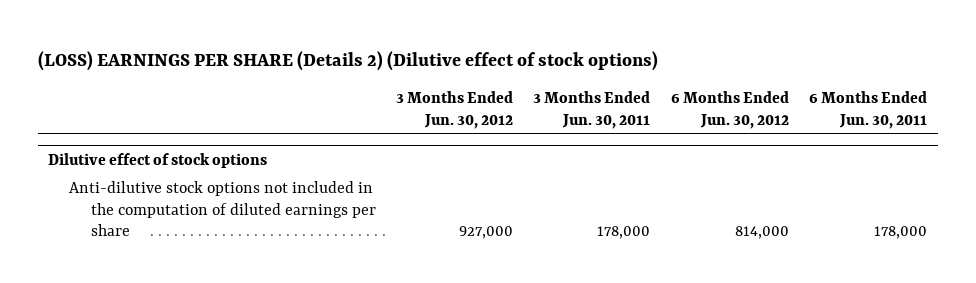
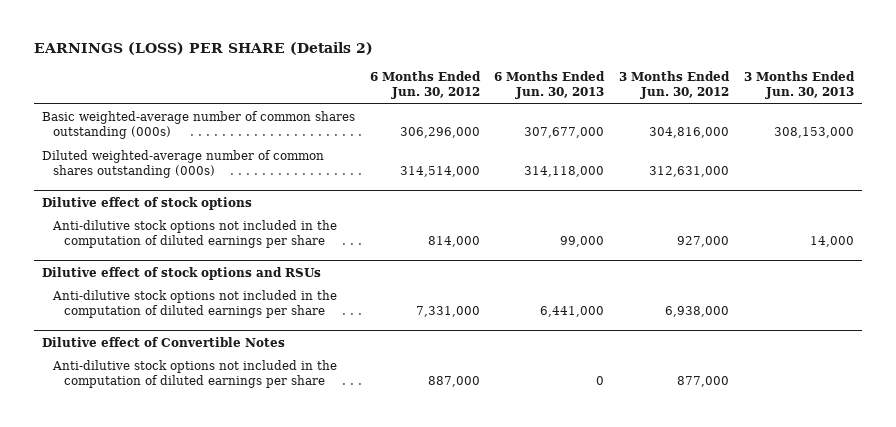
[38,51,659,72] (LOSS) EARNINGS PER SHARE (Details 2) (Dilutive effect of stock options) -> [34,41,374,55] EARNINGS (LOSS) PER SHARE (Details 2)
[533,91,651,129] 3 Months Ended Jun. 30, 2011 -> none
[809,91,928,129] 6 Months Ended Jun. 30, 2011 -> none
none -> [494,70,606,100] 6 Months Ended Jun. 30, 2013
none -> [744,70,856,100] 3 Months Ended Jun. 30, 2013
none -> [41,111,355,140] Basic weighted-average number of common shares outstanding (000s)
none -> [41,150,324,179] Diluted weighted-average number of common shares outstanding (000s)
none -> [41,266,321,280] Dilutive effect of stock options and RSUs
none -> [52,290,338,319] Anti-dilutive stock options not included in the computation of diluted earnings per share
none -> [41,336,285,347] Dilutive effect of Convertible Notes
none -> [52,360,338,389] Anti-dilutive stock options not included in the computation of diluted earnings per share

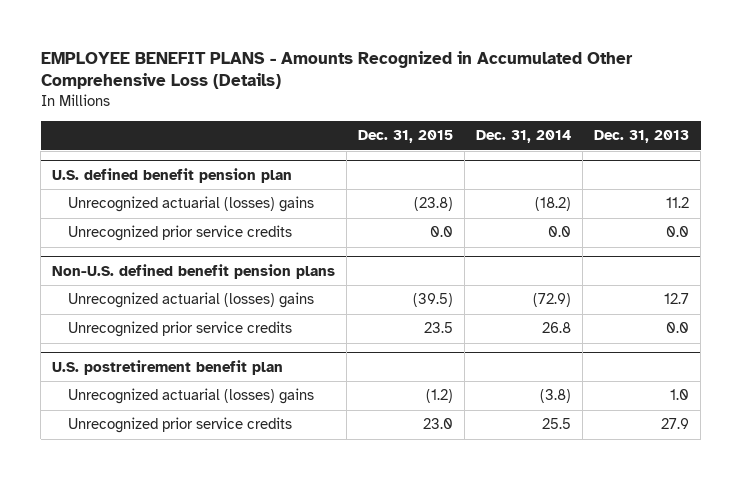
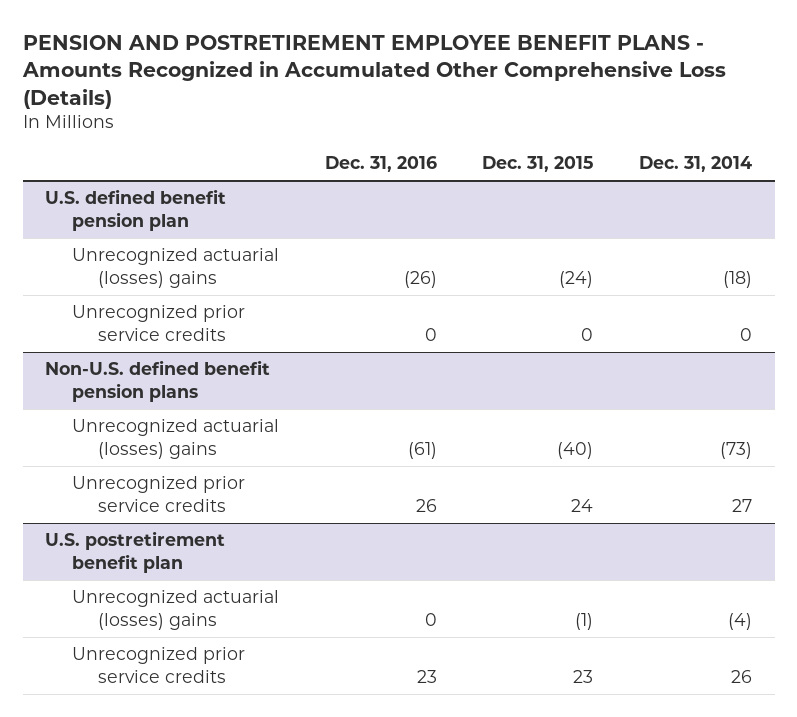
[40,50,633,90] EMPLOYEE BENEFIT PLANS - Amounts Recognized in Accumulated Other Comprehensive Loss (Details) -> [21,34,726,109] PENSION AND POSTRETIREMENT EMPLOYEE BENEFIT PLANS - Amounts Recognized in Accumulated Other Comprehensive Loss (Details)
[594,130,690,144] Dec. 31, 2013 -> none
none -> [324,156,437,173] Dec. 31, 2016
[414,197,454,212] (23.8) -> [559,270,594,288] (24)
[535,197,572,212] (18.2) -> [723,270,753,288] (18)
[430,226,454,238] 0.0 -> [581,327,594,341] 0
[548,226,572,238] 0.0 -> [740,327,753,341] 0
[413,293,454,308] (39.5) -> [557,441,594,459] (40)
[533,293,572,308] (72.9) -> [720,441,753,459] (73)
[424,322,454,334] 23.5 -> [571,498,594,512] 24
[542,322,572,334] 26.8 -> [732,498,753,512] 27
[426,389,454,404] (1.2) -> [575,612,594,630] (1)
[540,389,572,404] (3.8) -> [728,612,753,630] (4)
[423,418,454,430] 23.0 -> [573,669,594,683] 23
[542,418,572,430] 25.5 -> [731,669,753,683] 26

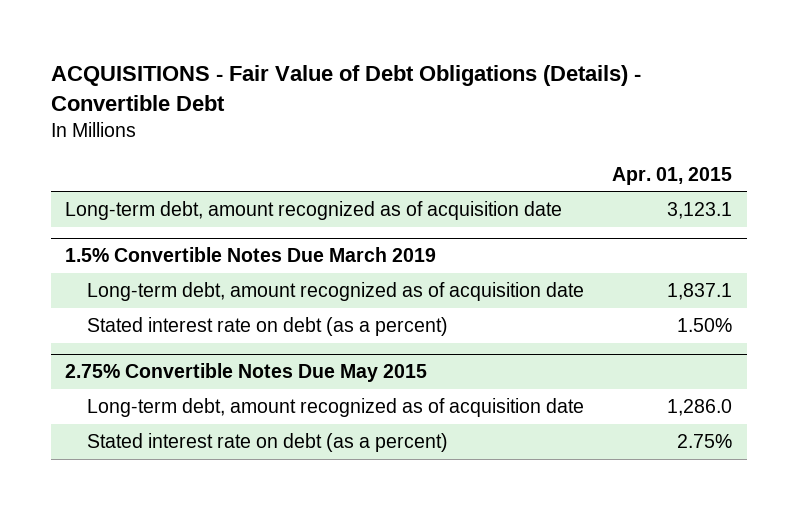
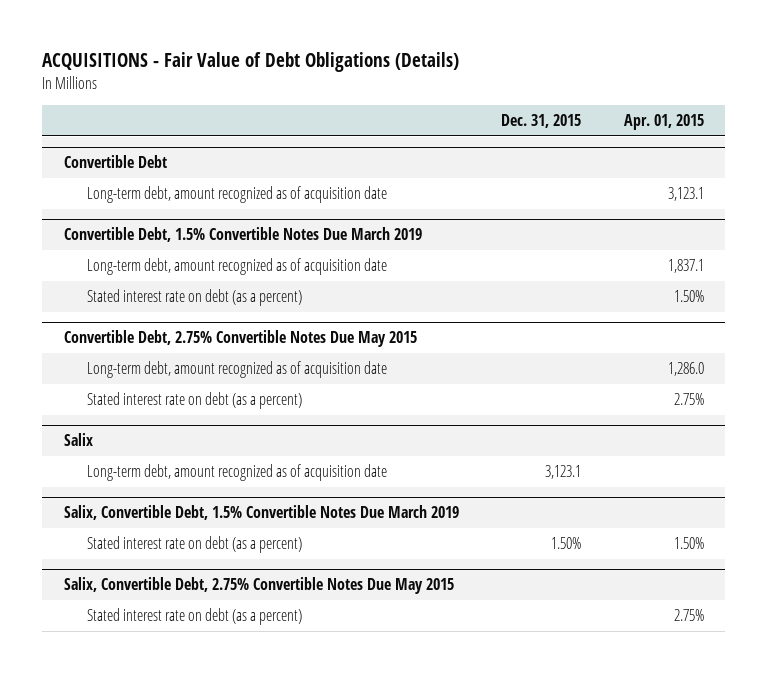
[51,65,642,112] ACQUISITIONS - Fair Value of Debt Obligations (Details) - Convertible Debt -> [42,52,460,73] ACQUISITIONS - Fair Value of Debt Obligations (Details)
none -> [501,113,582,128] Dec. 31, 2015
none -> [63,155,167,169] Convertible Debt
[65,247,437,263] 1.5% Convertible Notes Due March 2019 -> [63,227,422,243] Convertible Debt, 1.5% Convertible Notes Due March 2019
[65,363,428,383] 2.75% Convertible Notes Due May 2015 -> [63,330,417,348] Convertible Debt, 2.75% Convertible Notes Due May 2015
none -> [63,433,93,447] Salix
none -> [86,464,387,482] Long-term debt, amount recognized as of acquisition date
none -> [63,505,459,521] Salix, Convertible Debt, 1.5% Convertible Notes Due March 2019
none -> [86,536,302,554] Stated interest rate on debt (as a percent)
none -> [63,577,454,595] Salix, Convertible Debt, 2.75% Convertible Notes Due May 2015
none -> [86,608,302,626] Stated interest rate on debt (as a percent)

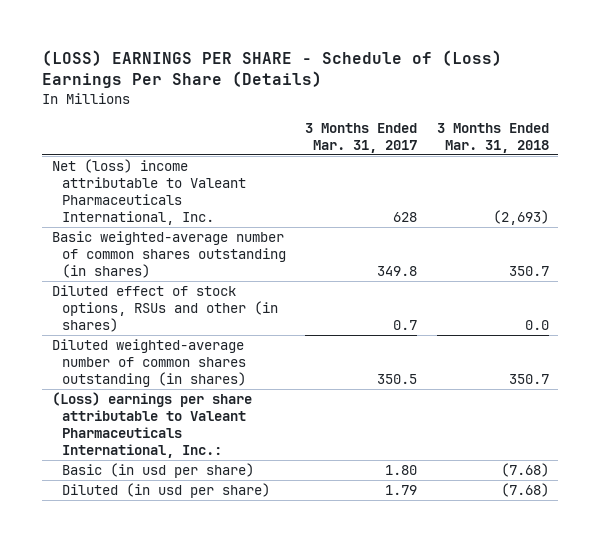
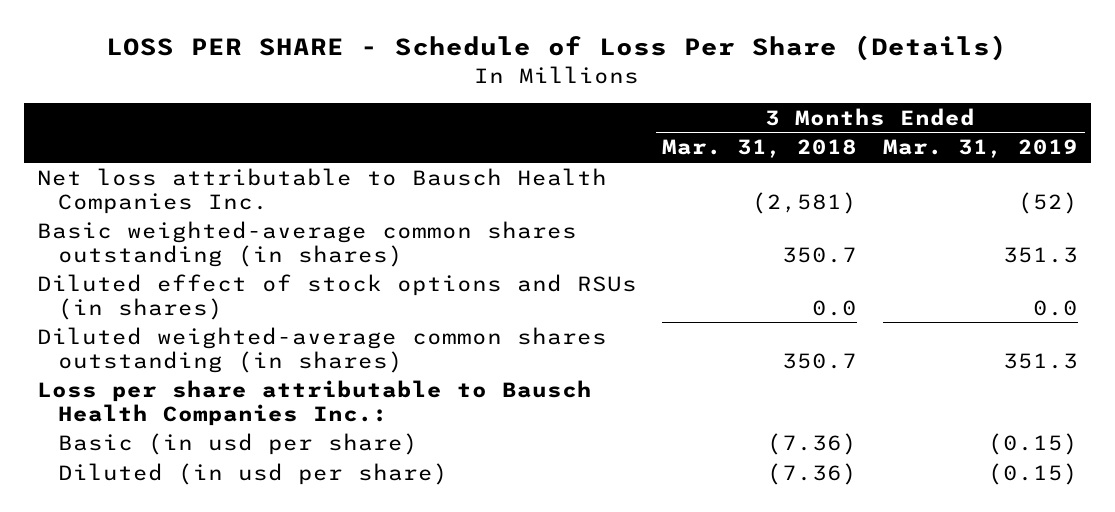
[41,49,502,89] (LOSS) EARNINGS PER SHARE - Schedule of (Loss) Earnings Per Share (Details) -> [106,35,1008,62] LOSS PER SHARE - Schedule of Loss Per Share (Details)
[305,122,418,153] 3 Months Ended Mar. 31, 2017 -> none
none -> [883,139,1079,159] Mar. 31, 2019
[51,159,247,225] Net (loss) income attributable to Valeant Pharmaceuticals International, Inc. -> [36,167,607,214] Net loss attributable to Bausch Health Companies Inc.
[492,209,549,225] (2,693) -> [752,191,858,214] (2,581)
[51,231,287,278] Basic weighted-average number of common shares outstanding (in shares) -> [36,220,577,267] Basic weighted-average common shares outstanding (in shares)
[51,285,279,332] Diluted effect of stock options, RSUs and other (in shares) -> [36,273,637,320] Diluted effect of stock options and RSUs (in shares)
[51,339,247,387] Diluted weighted-average number of common shares outstanding (in shares) -> [36,326,607,373] Diluted weighted-average common shares outstanding (in shares)
[51,392,252,458] (Loss) earnings per share attributable to Valeant Pharmaceuticals International, Inc.: -> [36,379,592,426] Loss per share attributable to Bausch Health Companies Inc.:
[500,463,549,478] (7.68) -> [767,432,858,455] (7.36)
[500,483,549,498] (7.68) -> [767,462,858,485] (7.36)

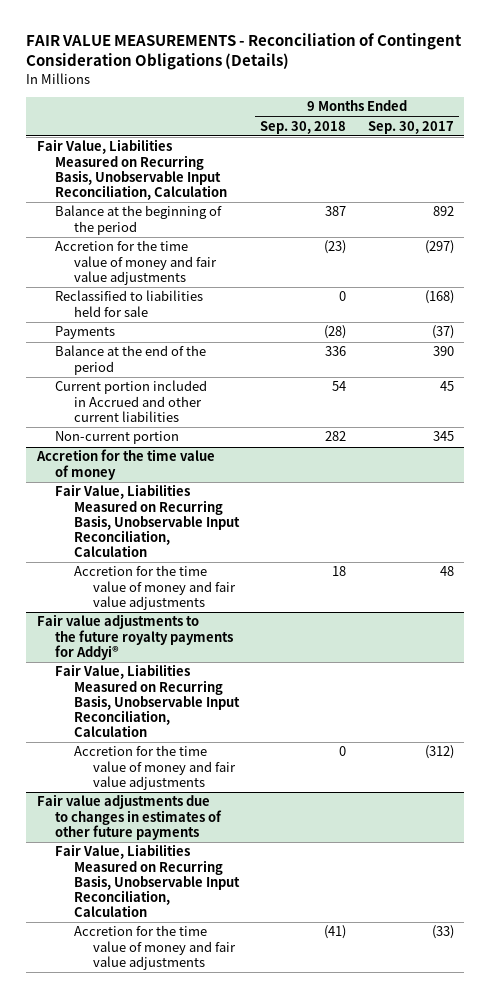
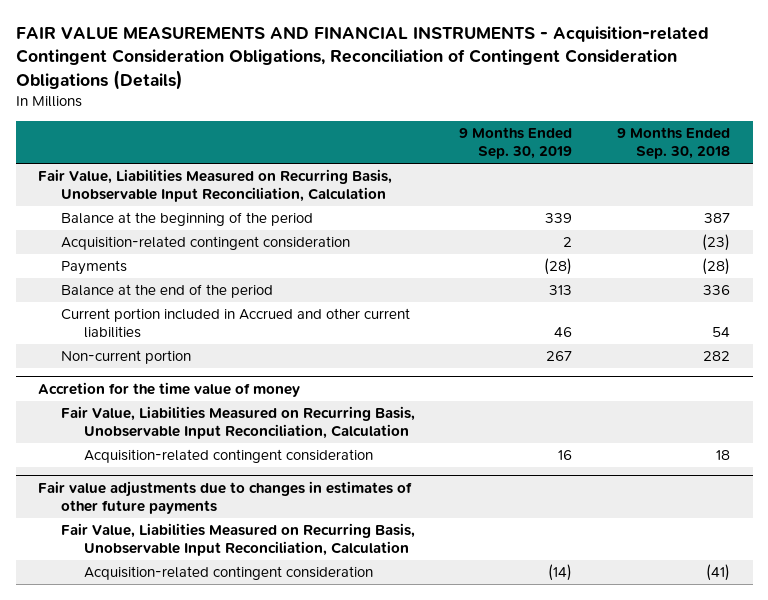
[25,33,462,71] FAIR VALUE MEASUREMENTS - Reconciliation of Contingent Consideration Obligations (Details) -> [15,26,709,90] FAIR VALUE MEASUREMENTS AND FINANCIAL INSTRUMENTS - Acquisition-related Contingent Consideration Obligations, Reconciliation of Contingent Consideration Obligations (Details)
[367,120,454,134] Sep. 30, 2017 -> none
none -> [459,127,573,160] 9 Months Ended Sep. 30, 2019
[55,240,217,285] Accretion for the time value of money and fair value adjustments -> none
[55,290,204,317] Reclassified to liabilities held for sale -> none
none -> [60,236,350,251] Acquisition-related contingent consideration
[73,565,236,610] Accretion for the time value of money and fair value adjustments -> none
[36,614,234,660] Fair value adjustments to the future royalty payments for Addyi® -> none
[55,664,240,737] Fair Value, Liabilities Measured on Recurring Basis, Unobservable Input Reconciliation, Calculation -> none
[73,745,236,790] Accretion for the time value of money and fair value adjustments -> none
none -> [83,449,373,464] Acquisition-related contingent consideration
[73,925,236,970] Accretion for the time value of money and fair value adjustments -> none
none -> [83,566,373,581] Acquisition-related contingent consideration

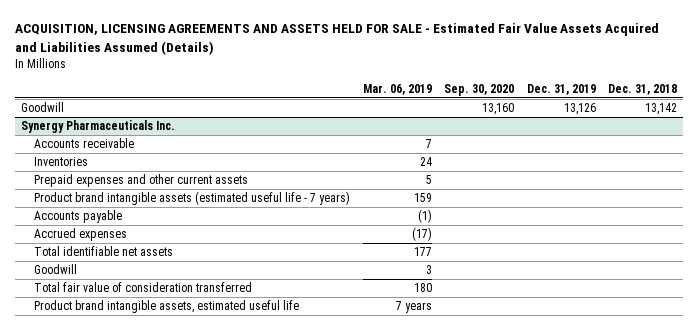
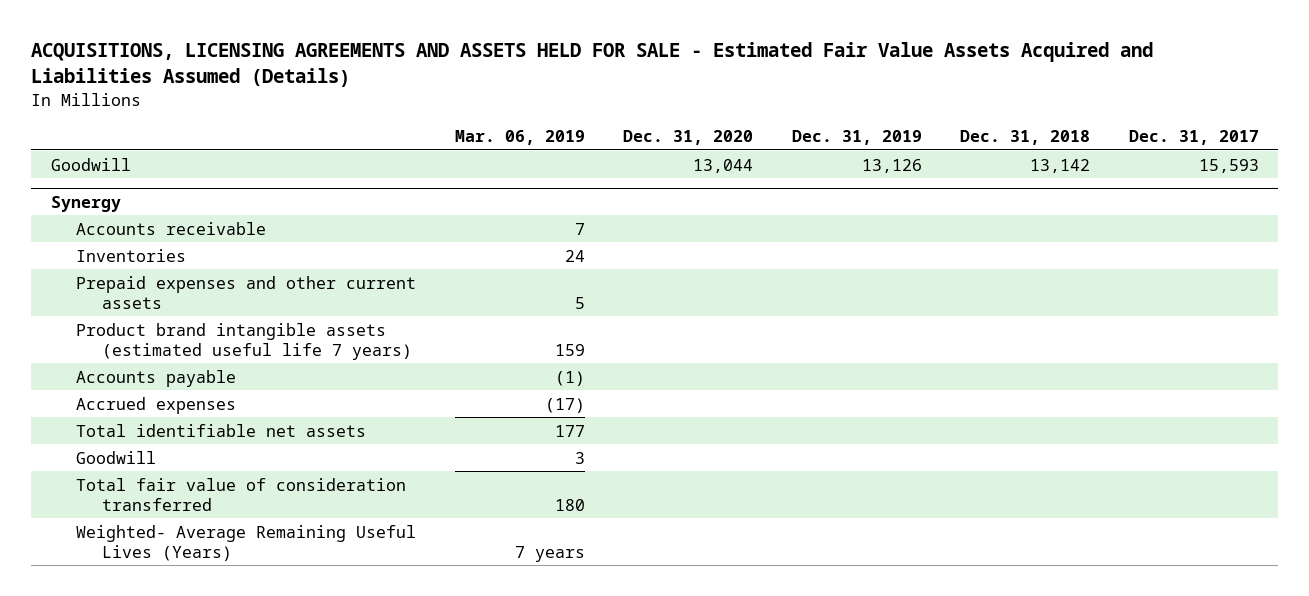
[14,23,659,55] ACQUISITION, LICENSING AGREEMENTS AND ASSETS HELD FOR SALE - Estimated Fair Value Assets Acquired and Liabilities Assumed (Details) -> [31,42,1154,88] ACQUISITIONS, LICENSING AGREEMENTS AND ASSETS HELD FOR SALE - Estimated Fair Value Assets Acquired and Liabilities Assumed (Details)
[444,83,515,96] Sep. 30, 2020 -> none
none -> [623,130,754,146] Dec. 31, 2020
none -> [1128,130,1259,146] Dec. 31, 2017
[21,120,176,134] Synergy Pharmaceuticals Inc. -> [50,195,121,212] Synergy
[33,191,350,206] Product brand intangible assets (estimated useful life - 7 years) -> [76,322,413,360] Product brand intangible assets (estimated useful life 7 years)
[33,300,299,314] Product brand intangible assets, estimated useful life -> [76,524,417,561] Weighted- Average Remaining Useful Lives (Years)

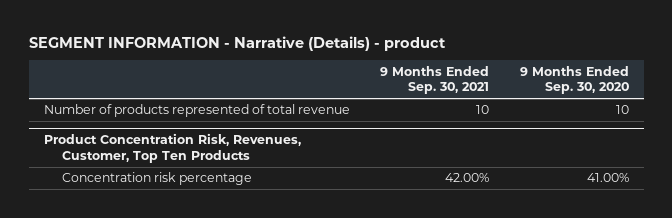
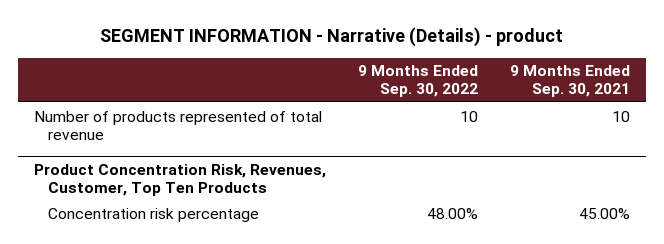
[519,65,629,95] 9 Months Ended Sep. 30, 2020 -> none
none -> [357,65,478,98] 9 Months Ended Sep. 30, 2022
[445,173,490,183] 42.00% -> [578,207,630,219] 45.00%

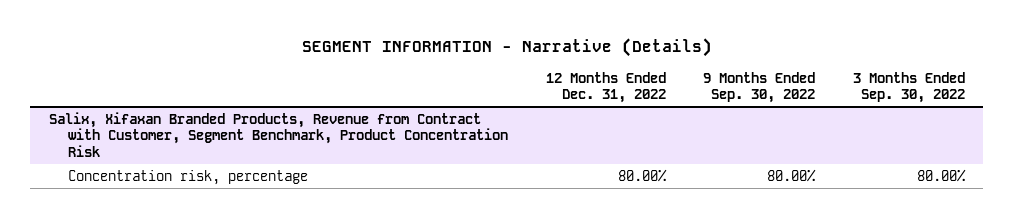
[99,27,563,48] SEGMENT INFORMATION - Narrative (Details) - product -> [301,37,712,57] SEGMENT INFORMATION - Narrative (Details)
[509,65,630,98] 9 Months Ended Sep. 30, 2021 -> none
none -> [545,71,666,104] 12 Months Ended Dec. 31, 2022
none -> [852,71,965,104] 3 Months Ended Sep. 30, 2022
[33,110,322,140] Number of products represented of total revenue -> none
[33,163,326,196] Product Concentration Risk, Revenues, Customer, Top Ten Products -> none
none -> [48,111,509,157] Salix, Xifaxan Branded Products, Revenue from Contract with Customer, Segment Benchmark, Product Concentration Risk
[47,207,259,222] Concentration risk percentage -> [68,169,309,185] Concentration risk, percentage
[426,207,478,219] 48.00% -> [767,168,817,182] 80.00%

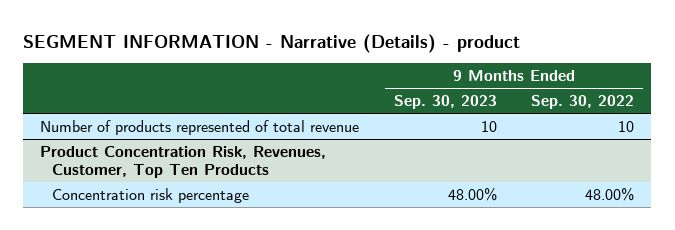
[301,37,712,57] SEGMENT INFORMATION - Narrative (Details) -> [23,33,521,53] SEGMENT INFORMATION - Narrative (Details) - product
[545,71,666,104] 12 Months Ended Dec. 31, 2022 -> none
[852,71,965,104] 3 Months Ended Sep. 30, 2022 -> none
none -> [393,95,497,110] Sep. 30, 2023
[48,111,509,157] Salix, Xifaxan Branded Products, Revenue from Contract with Customer, Segment Benchmark, Product Concentration Risk -> none
none -> [40,119,360,135] Number of products represented of total revenue
none -> [40,145,327,179] Product Concentration Risk, Revenues, Customer, Top Ten Products
[68,169,309,185] Concentration risk, percentage -> [52,187,250,203] Concentration risk percentage
[767,168,817,182] 80.00% -> [585,186,635,201] 48.00%

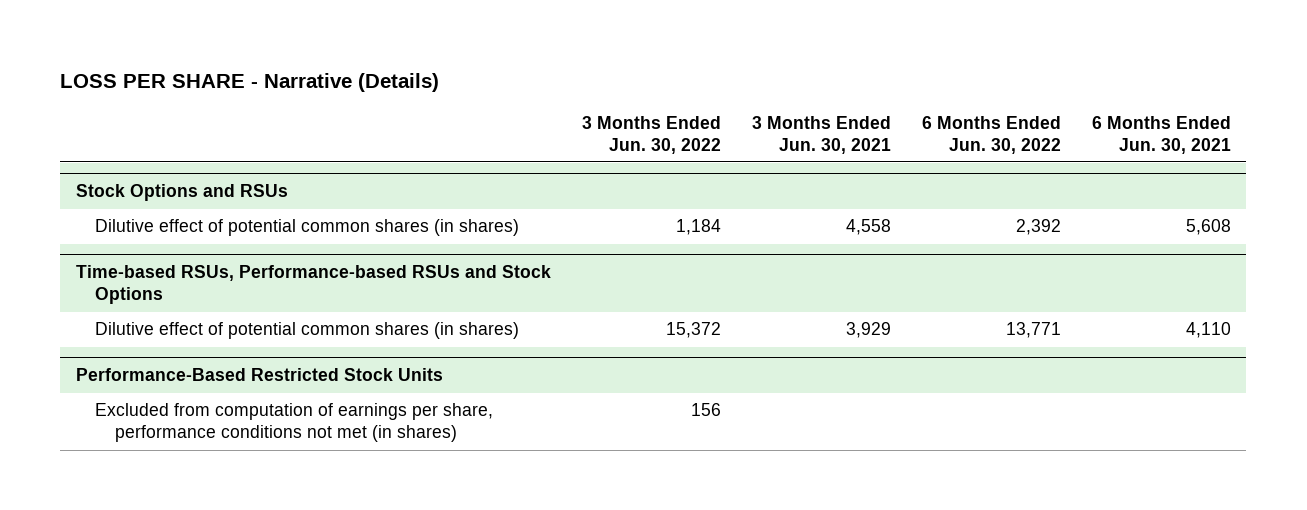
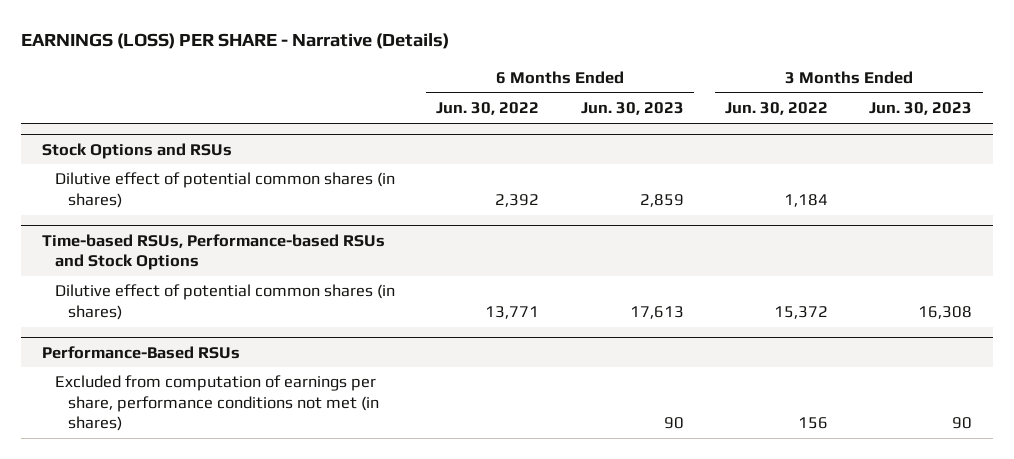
[60,72,440,92] LOSS PER SHARE - Narrative (Details) -> [21,33,450,50] EARNINGS (LOSS) PER SHARE - Narrative (Details)
[751,115,891,154] 3 Months Ended Jun. 30, 2021 -> none
[1091,115,1231,154] 6 Months Ended Jun. 30, 2021 -> none
none -> [580,102,684,116] Jun. 30, 2023
none -> [869,102,973,116] Jun. 30, 2023
[75,368,443,382] Performance-Based Restricted Stock Units -> [41,345,240,359] Performance-Based RSUs

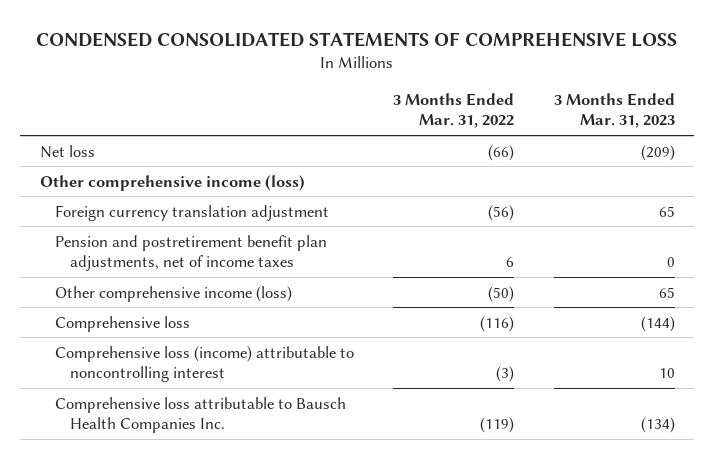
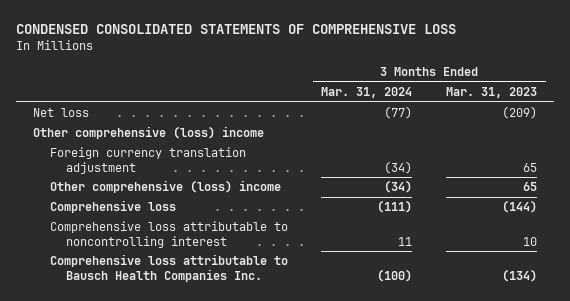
[393,92,515,129] 3 Months Ended Mar. 31, 2022 -> none
none -> [321,86,413,98] Mar. 31, 2024
[40,174,306,191] Other comprehensive income (loss) -> [33,126,265,140] Other comprehensive (loss) income
[54,234,327,272] Pension and postretirement benefit plan adjustments, net of income taxes -> none
[54,285,292,302] Other comprehensive income (loss) -> [49,180,281,194] Other comprehensive (loss) income
[54,345,354,383] Comprehensive loss (income) attributable to noncontrolling interest -> [49,221,288,248] Comprehensive loss attributable to noncontrolling interest

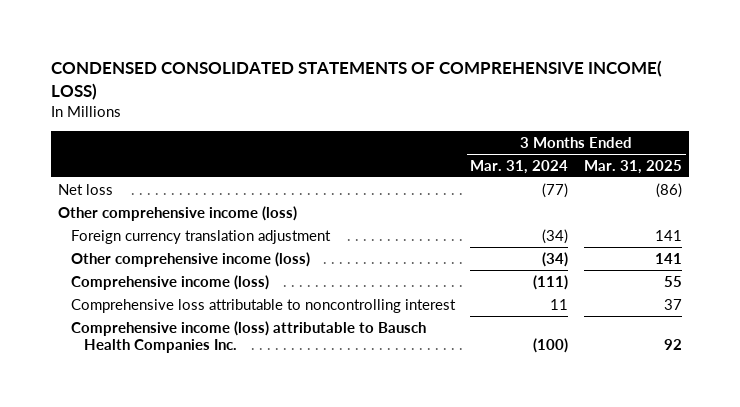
[16,24,457,35] CONDENSED CONSOLIDATED STATEMENTS OF COMPREHENSIVE LOSS -> [50,59,662,100] CONDENSED CONSOLIDATED STATEMENTS OF COMPREHENSIVE INCOME( LOSS)
[446,86,538,98] Mar. 31, 2023 -> none
none -> [583,159,682,174] Mar. 31, 2025
[33,126,265,140] Other comprehensive (loss) income -> [58,205,298,221] Other comprehensive income (loss)
[49,180,281,194] Other comprehensive (loss) income -> [71,251,311,267] Other comprehensive income (loss)
[49,200,176,214] Comprehensive loss -> [71,274,270,290] Comprehensive income (loss)
[49,254,288,282] Comprehensive loss attributable to Bausch Health Companies Inc. -> [71,320,427,354] Comprehensive income (loss) attributable to Bausch Health Companies Inc.

